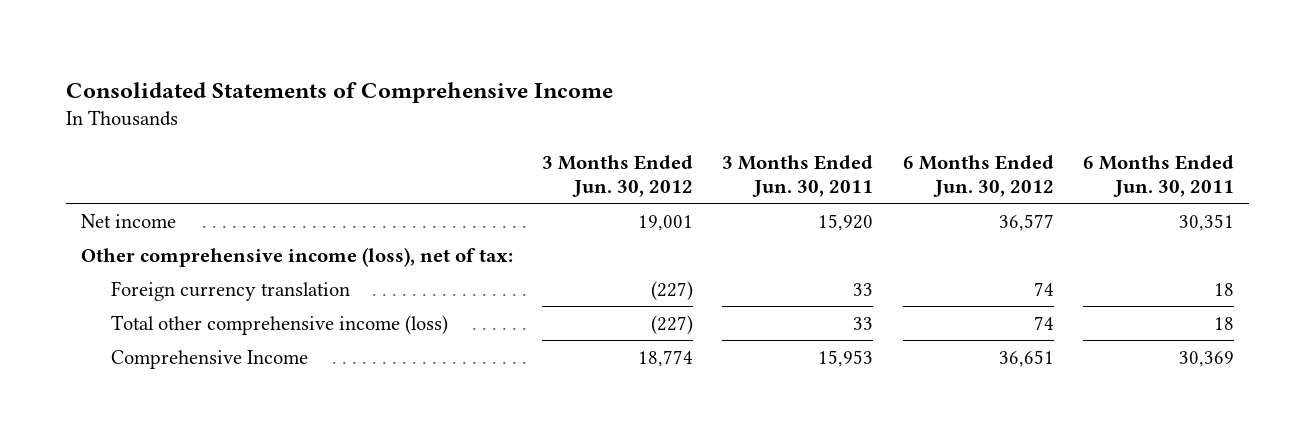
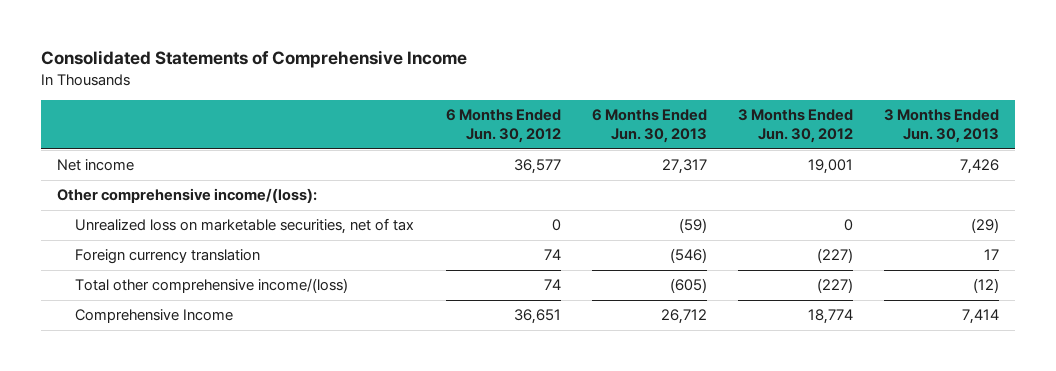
[722,155,874,198] 3 Months Ended Jun. 30, 2011 -> none
[1083,155,1235,198] 6 Months Ended Jun. 30, 2011 -> none
none -> [591,109,707,144] 6 Months Ended Jun. 30, 2013
none -> [884,109,1000,144] 3 Months Ended Jun. 30, 2013
[80,246,513,267] Other comprehensive income (loss), net of tax: -> [56,188,317,204] Other comprehensive income/(loss):
none -> [75,218,415,235] Unrealized loss on marketable securities, net of tax
[111,314,449,335] Total other comprehensive income (loss) -> [75,278,349,294] Total other comprehensive income/(loss)

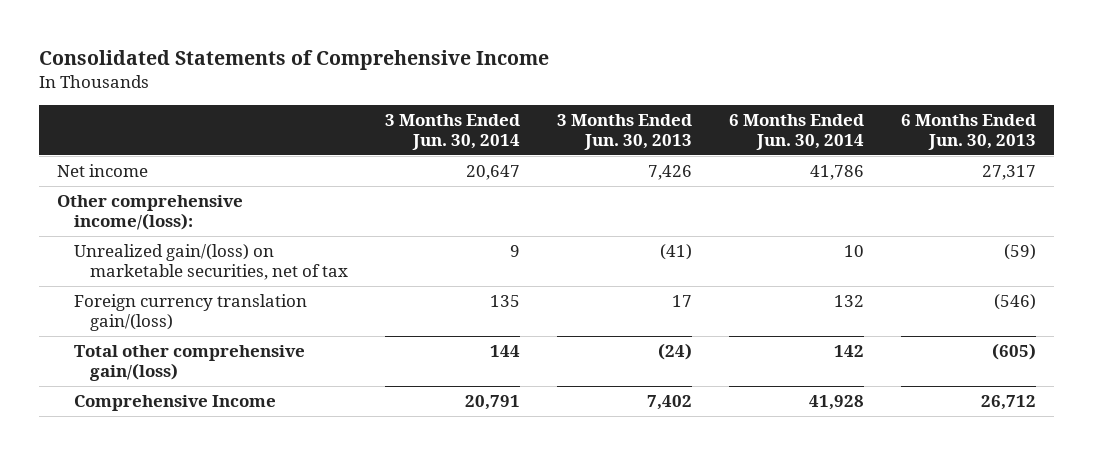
[445,109,561,144] 6 Months Ended Jun. 30, 2012 -> none
[738,109,854,144] 3 Months Ended Jun. 30, 2012 -> none
none -> [384,114,520,150] 3 Months Ended Jun. 30, 2014
none -> [728,114,864,150] 6 Months Ended Jun. 30, 2014
[75,218,415,235] Unrealized loss on marketable securities, net of tax -> [73,244,349,281] Unrealized gain/(loss) on marketable securities, net of tax
[971,218,1000,234] (29) -> [659,244,692,261] (41)
[75,249,261,265] Foreign currency translation -> [73,294,307,332] Foreign currency translation gain/(loss)
[75,278,349,294] Total other comprehensive income/(loss) -> [73,345,305,382] Total other comprehensive gain/(loss)
[973,278,1000,294] (12) -> [657,343,692,361] (24)
[962,309,1000,325] 7,414 -> [646,395,692,411] 7,402

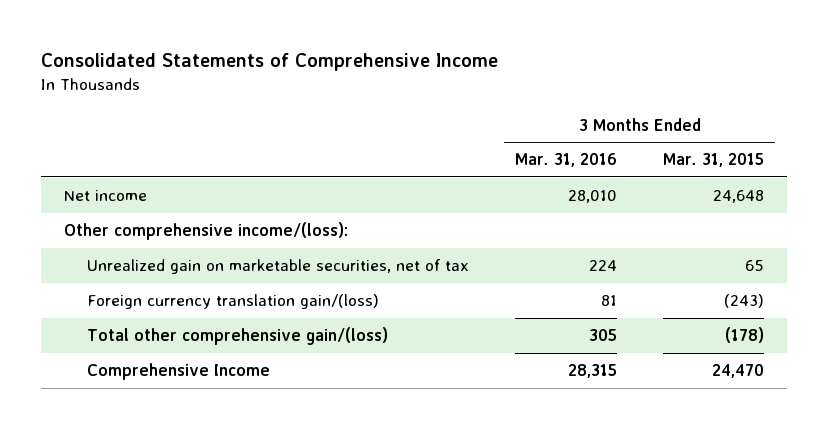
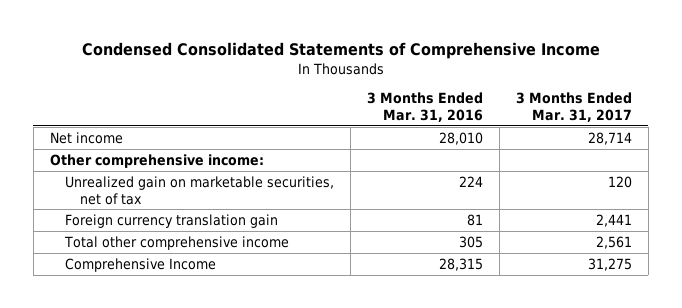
[40,53,498,72] Consolidated Statements of Comprehensive Income -> [81,41,600,59] Condensed Consolidated Statements of Comprehensive Income
[662,153,764,168] Mar. 31, 2015 -> none
none -> [515,92,632,122] 3 Months Ended Mar. 31, 2017
[63,222,348,241] Other comprehensive income/(loss): -> [49,153,264,168] Other comprehensive income:
[87,294,380,310] Foreign currency translation gain/(loss) -> [64,213,278,228] Foreign currency translation gain
[87,327,389,346] Total other comprehensive gain/(loss) -> [63,235,289,250] Total other comprehensive income

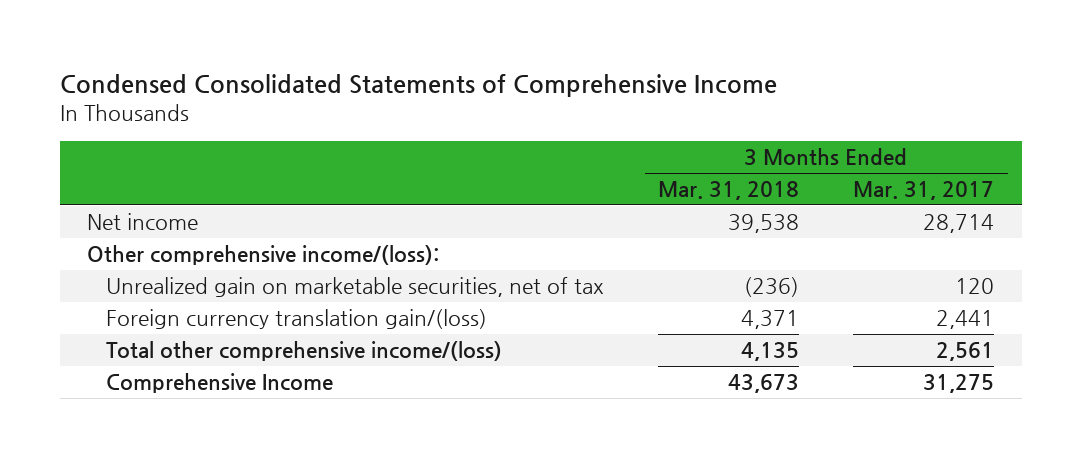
[366,92,483,122] 3 Months Ended Mar. 31, 2016 -> none
none -> [658,181,800,201] Mar. 31, 2018
[49,153,264,168] Other comprehensive income: -> [87,245,440,266] Other comprehensive income/(loss):
[64,213,278,228] Foreign currency translation gain -> [105,309,487,330] Foreign currency translation gain/(loss)
[63,235,289,250] Total other comprehensive income -> [105,341,502,362] Total other comprehensive income/(loss)

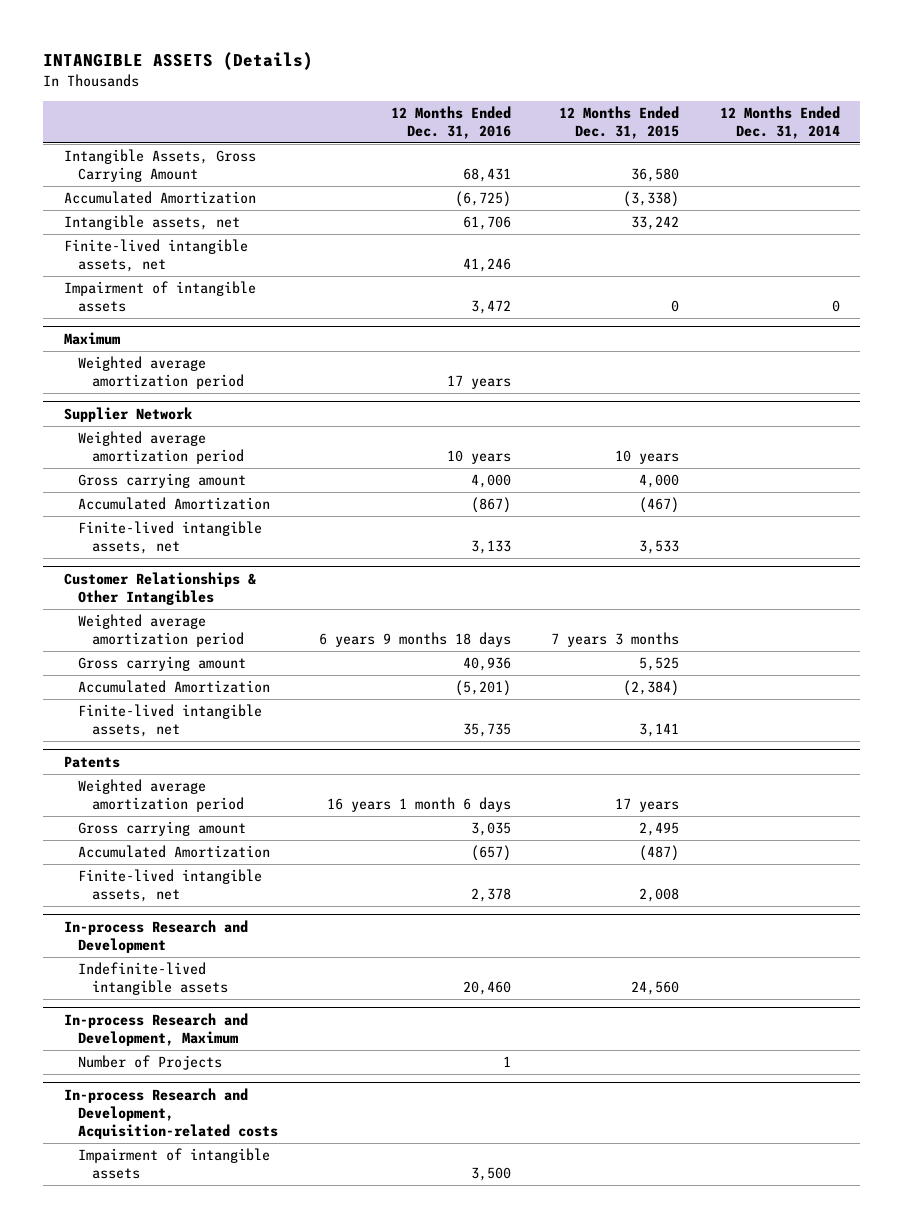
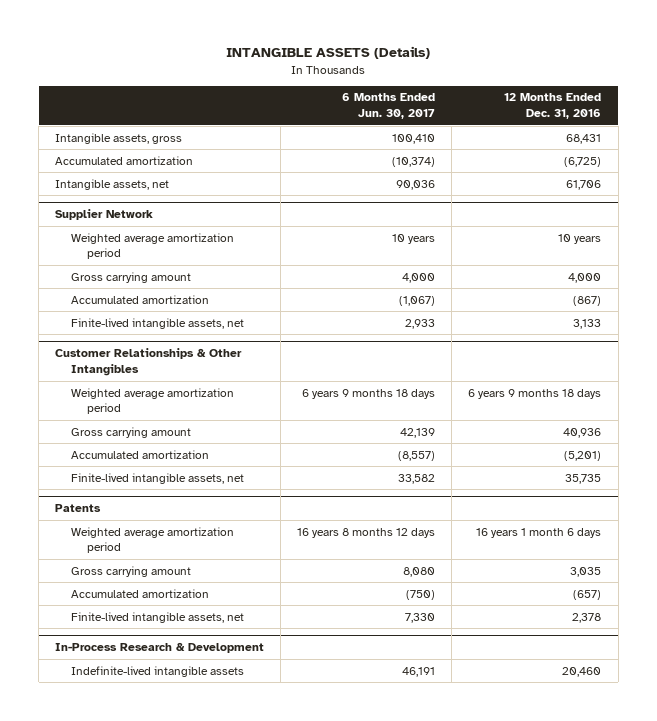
[559,105,680,139] 12 Months Ended Dec. 31, 2015 -> none
[719,105,840,139] 12 Months Ended Dec. 31, 2014 -> none
none -> [342,93,436,120] 6 Months Ended Jun. 30, 2017
[63,149,256,183] Intangible Assets, Gross Carrying Amount -> [55,132,183,144] Intangible assets, gross
[63,191,256,205] Accumulated Amortization -> [55,155,194,165] Accumulated amortization
[63,239,248,273] Finite-lived intangible assets, net -> none
[63,281,256,313] Impairment of intangible assets -> none
[63,332,121,346] Maximum -> none
[77,356,244,390] Weighted average amortization period -> none
[77,497,270,511] Accumulated Amortization -> [71,294,210,304] Accumulated amortization
[77,680,270,694] Accumulated Amortization -> [71,449,210,459] Accumulated amortization
[77,845,270,859] Accumulated Amortization -> [71,588,210,598] Accumulated amortization
[63,920,248,953] In-process Research and Development -> [55,642,265,654] In-Process Research & Development
[63,1013,248,1046] In-process Research and Development, Maximum -> none
[77,1055,222,1071] Number of Projects -> none
[63,1088,278,1139] In-process Research and Development, Acquisition-related costs -> none
[77,1148,270,1180] Impairment of intangible assets -> none

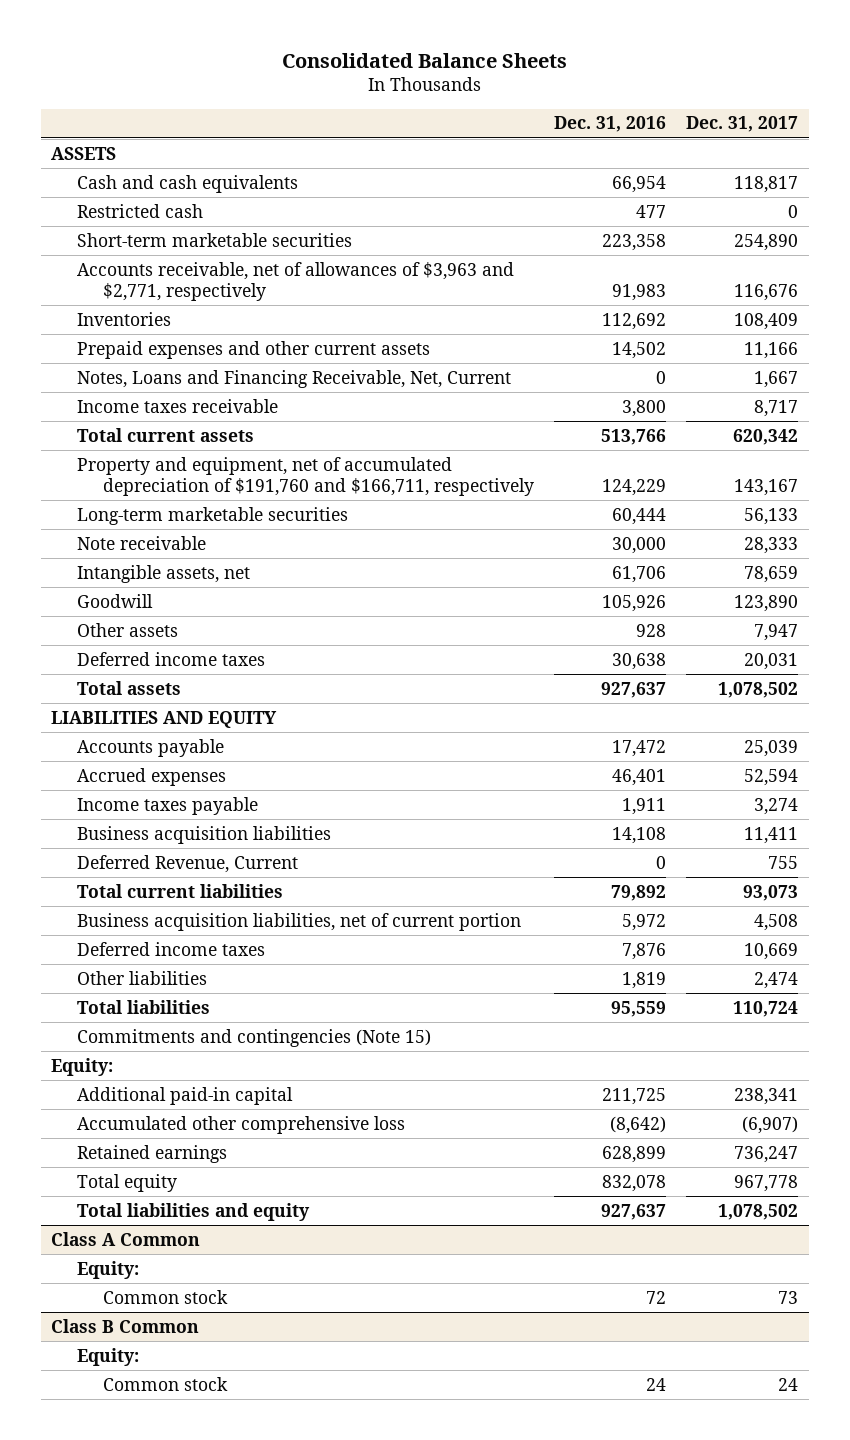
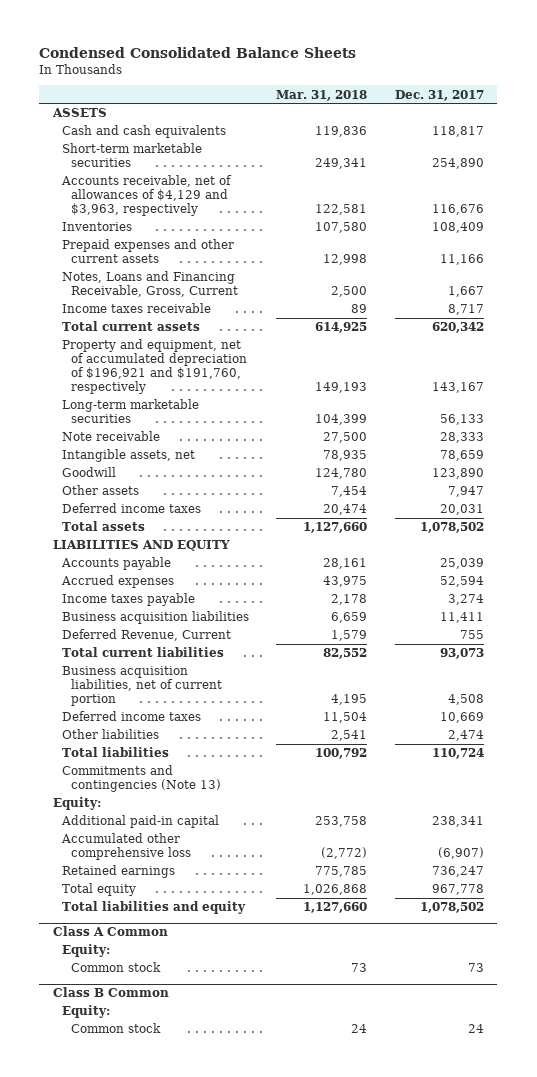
[281,53,567,69] Consolidated Balance Sheets -> [39,46,357,58] Condensed Consolidated Balance Sheets
[553,116,666,133] Dec. 31, 2016 -> none
none -> [276,89,368,101] Mar. 31, 2018
[76,203,203,218] Restricted cash -> none
[76,261,514,302] Accounts receivable, net of allowances of $3,963 and $2,771, respectively -> [61,175,233,217] Accounts receivable, net of allowances of $4,129 and $3,963, respectively
[76,369,511,388] Notes, Loans and Financing Receivable, Net, Current -> [62,271,239,298] Notes, Loans and Financing Receivable, Gross, Current
[76,456,534,497] Property and equipment, net of accumulated depreciation of $191,760 and $166,711, respectively -> [62,339,248,395] Property and equipment, net of accumulated depreciation of $196,921 and $191,760, respectively
[76,1028,431,1047] Commitments and contingencies (Note 15) -> [62,765,222,793] Commitments and contingencies (Note 13)

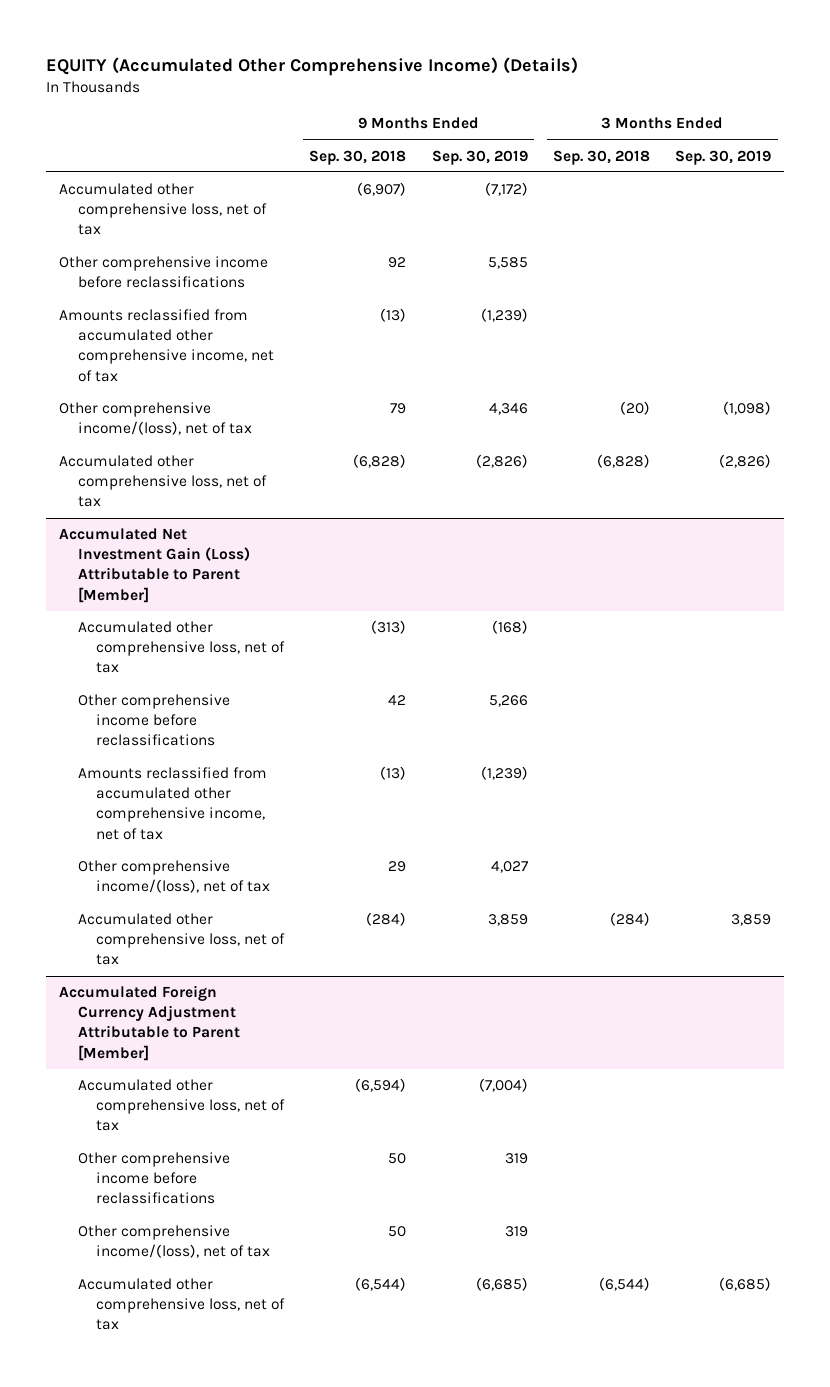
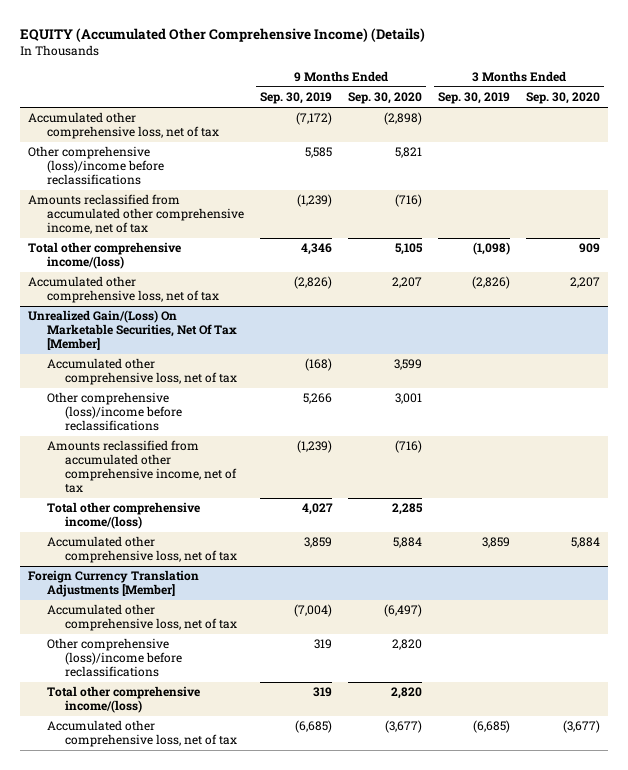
[309,149,407,165] Sep. 30, 2018 -> none
[553,149,651,165] Sep. 30, 2018 -> none
none -> [347,92,422,105] Sep. 30, 2020
none -> [525,92,600,105] Sep. 30, 2020
[59,256,269,289] Other comprehensive income before reclassifications -> [28,146,164,185] Other comprehensive (loss)/income before reclassifications
[59,402,252,436] Other comprehensive income/(loss), net of tax -> [28,242,182,270] Total other comprehensive income/(loss)
[59,528,250,603] Accumulated Net Investment Gain (Loss) Attributable to Parent [Member] -> [28,310,237,350] Unrealized Gain/(Loss) On Marketable Securities, Net Of Tax [Member]
[77,694,230,747] Other comprehensive income before reclassifications -> [46,392,182,431] Other comprehensive (loss)/income before reclassifications
[77,860,271,894] Other comprehensive income/(loss), net of tax -> [46,502,200,530] Total other comprehensive income/(loss)
[59,985,240,1061] Accumulated Foreign Currency Adjustment Attributable to Parent [Member] -> [28,570,200,598] Foreign Currency Translation Adjustments [Member]
[77,1152,230,1205] Other comprehensive income before reclassifications -> [46,638,182,677] Other comprehensive (loss)/income before reclassifications
[77,1225,271,1259] Other comprehensive income/(loss), net of tax -> [46,686,200,714] Total other comprehensive income/(loss)

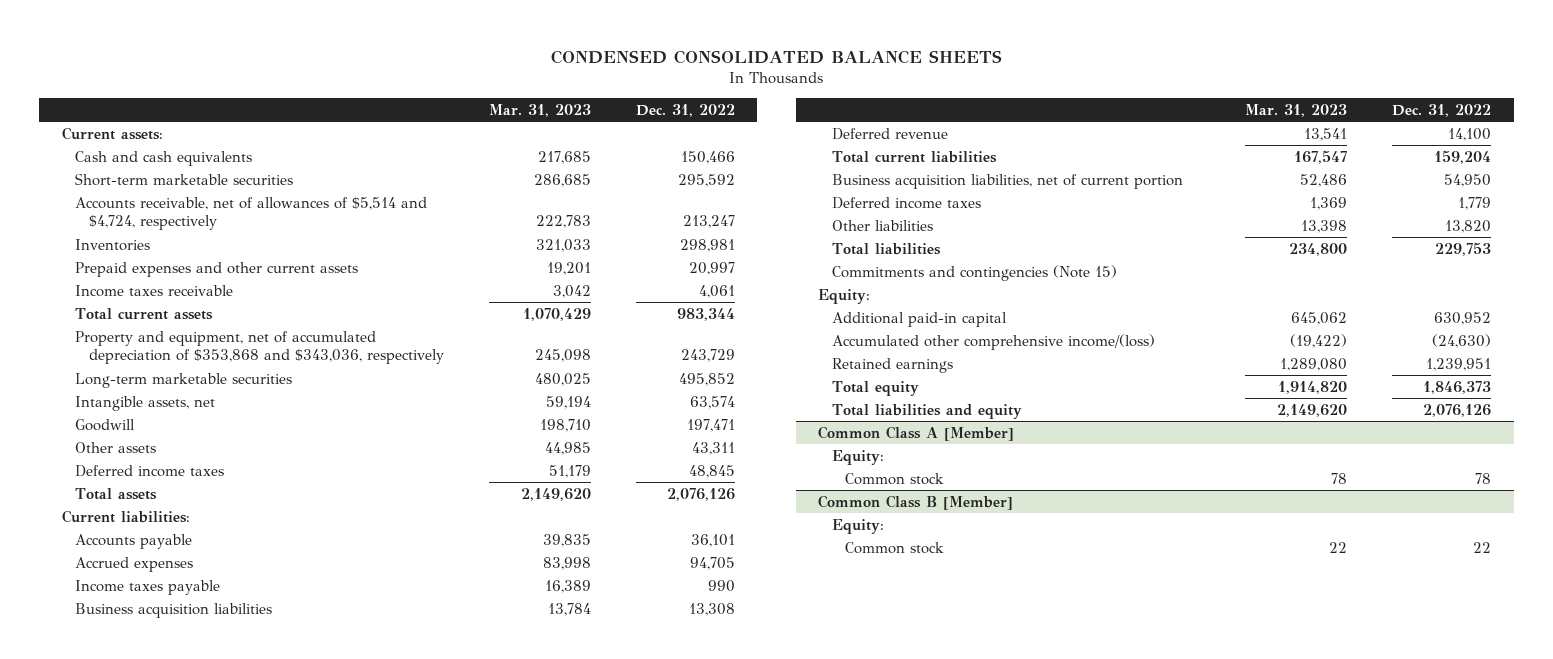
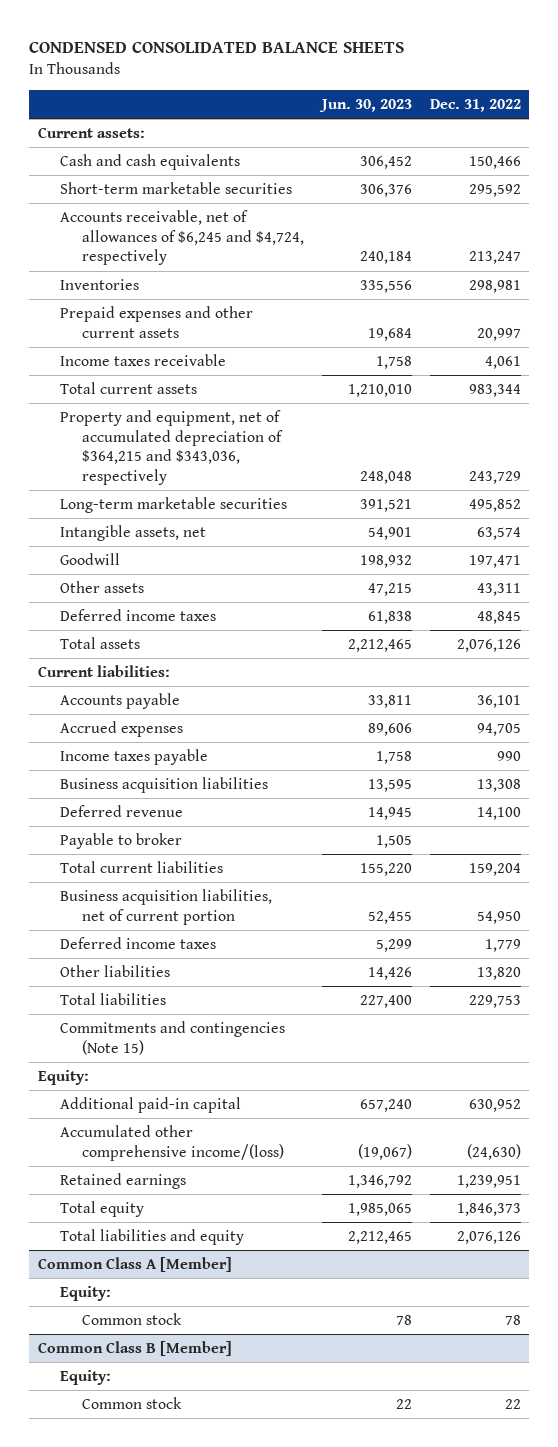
[488,104,591,118] Mar. 31, 2023 -> none
none -> [318,98,412,112] Jun. 30, 2023
[75,196,428,231] Accounts receivable, net of allowances of $5,514 and $4,724, respectively -> [59,209,305,266] Accounts receivable, net of allowances of $6,245 and $4,724, respectively
[75,330,444,365] Property and equipment, net of accumulated depreciation of $353,868 and $343,036, respectively -> [59,409,284,486] Property and equipment, net of accumulated depreciation of $364,215 and $343,036, respectively
none -> [59,832,182,849] Payable to broker

